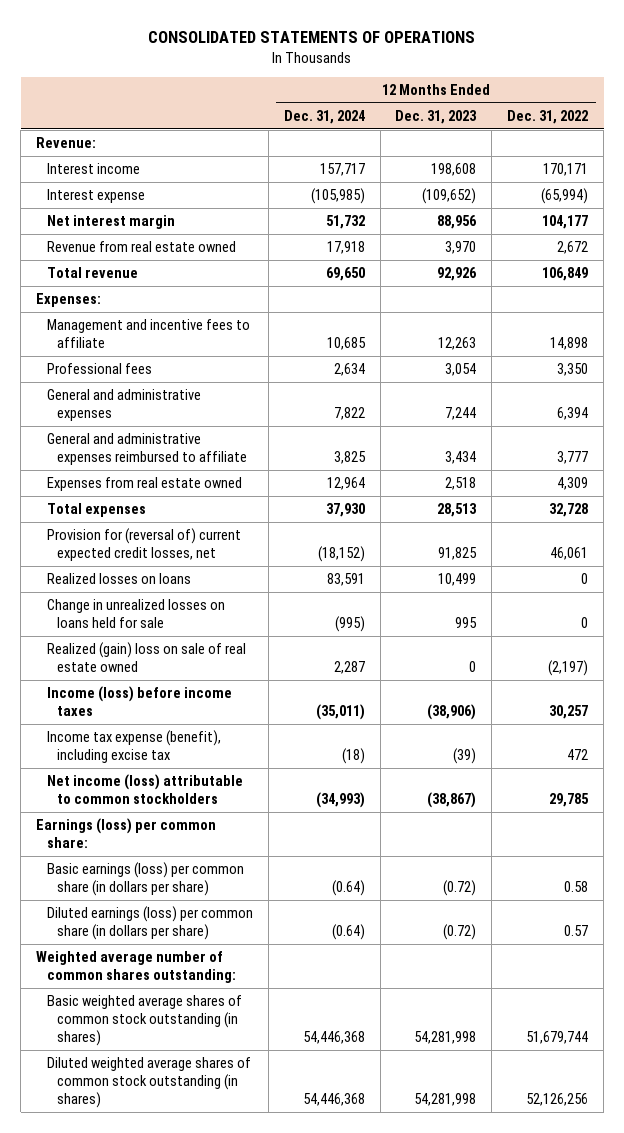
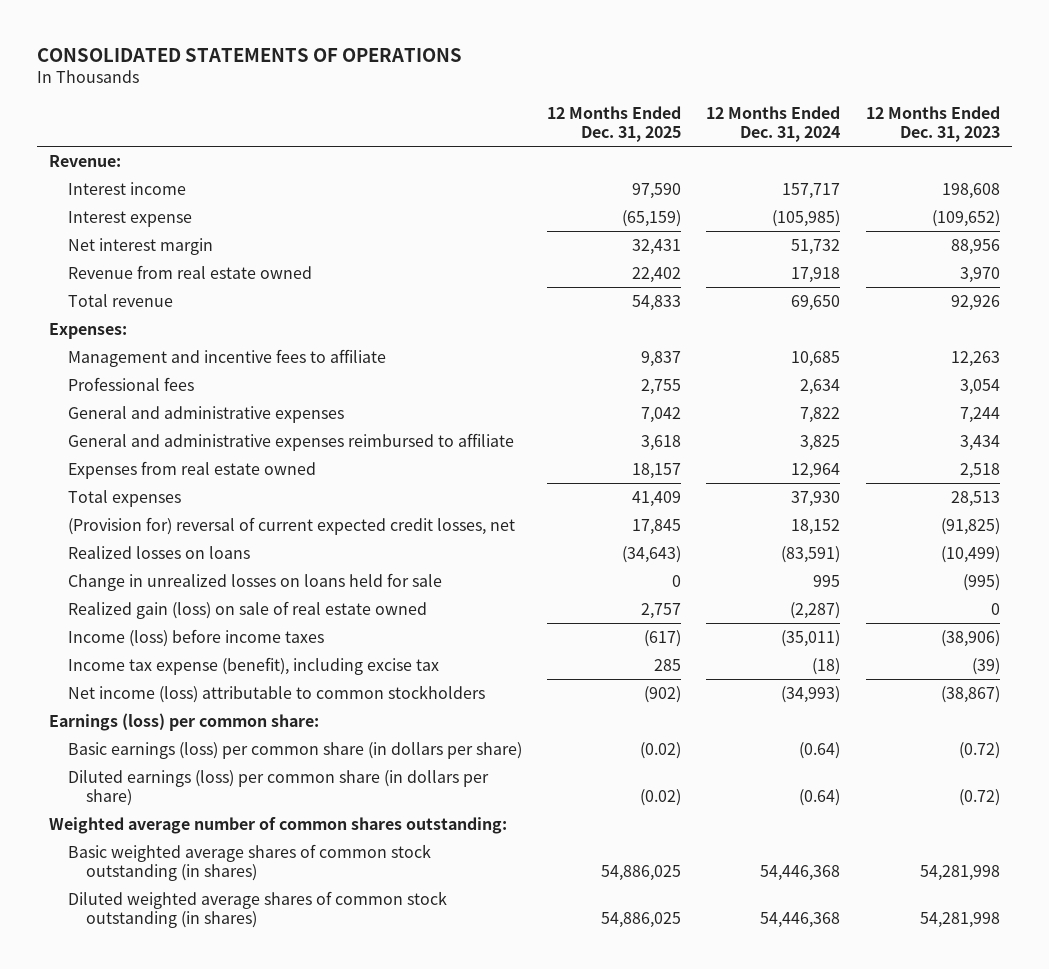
[507,110,589,125] Dec. 31, 2022 -> none
none -> [547,106,682,142] 12 Months Ended Dec. 31, 2025
[46,528,241,562] Provision for (reversal of) current expected credit losses, net -> [67,516,515,535] (Provision for) reversal of current expected credit losses, net
[317,546,365,563] (18,152) -> [791,518,841,535] 18,152
[438,547,478,561] 91,825 -> [940,517,1000,535] (91,825)
[326,573,365,587] 83,591 -> [781,545,841,563] (83,591)
[438,573,477,587] 10,499 -> [940,545,1000,563] (10,499)
[334,616,365,633] (995) -> [813,574,841,587] 995
[455,617,478,629] 995 -> [962,573,1000,591] (995)
[46,642,246,673] Realized (gain) loss on sale of real estate owned -> [67,600,427,619] Realized gain (loss) on sale of real estate owned
[333,661,365,675] 2,287 -> [790,601,841,619] (2,287)

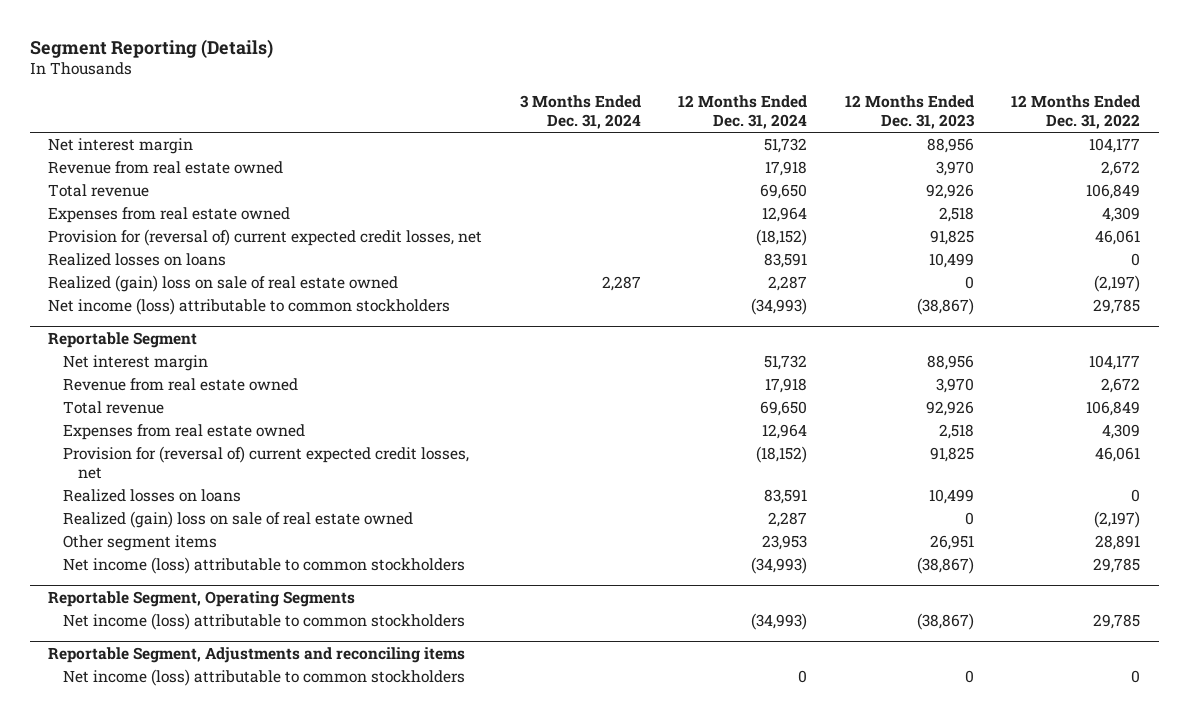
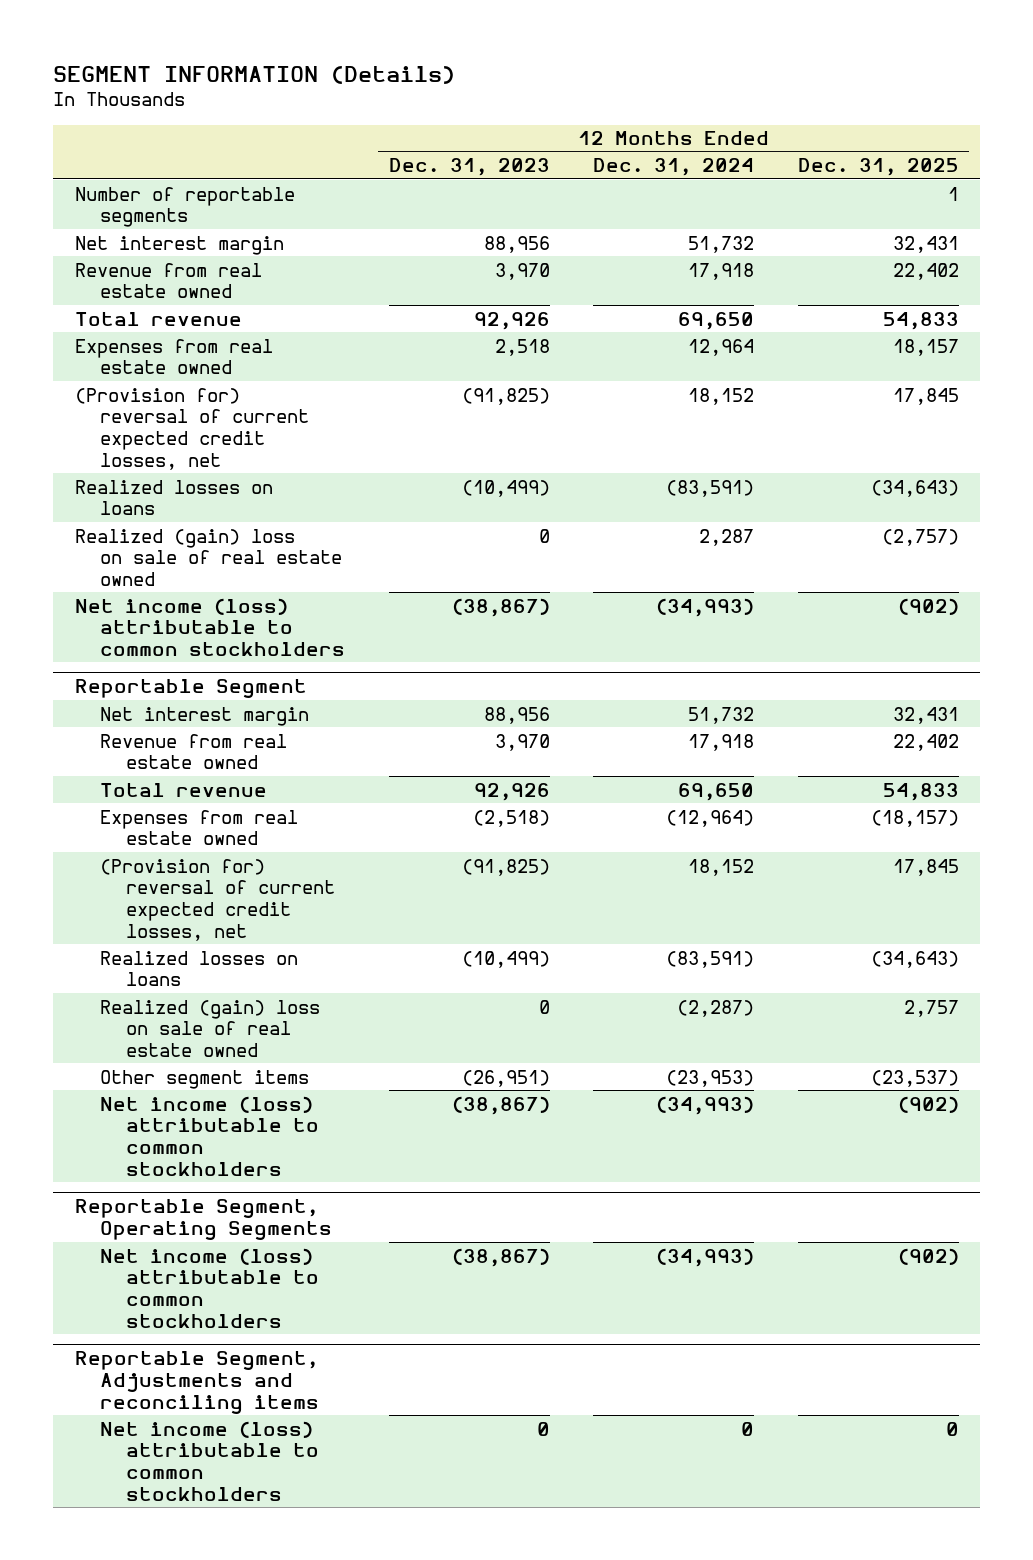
[29,38,273,58] Segment Reporting (Details) -> [53,65,456,84] SEGMENT INFORMATION (Details)
[519,95,641,130] 3 Months Ended Dec. 31, 2024 -> none
[1011,95,1141,130] 12 Months Ended Dec. 31, 2022 -> none
none -> [797,158,959,177] Dec. 31, 2025
none -> [74,186,295,228] Number of reportable segments
[48,229,483,247] Provision for (reversal of) current expected credit losses, net -> [74,387,310,470] (Provision for) reversal of current expected credit losses, net
[756,229,808,247] (18,152) -> [688,387,755,405] 18,152
[929,230,974,246] 91,825 -> [461,387,550,405] (91,825)
[764,253,808,269] 83,591 -> [666,479,755,497] (83,591)
[928,253,974,269] 10,499 -> [461,479,550,497] (10,499)
[762,424,808,440] 12,964 -> [666,809,755,827] (12,964)
[938,424,974,440] 2,518 -> [472,809,550,827] (2,518)
[62,446,469,480] Provision for (reversal of) current expected credit losses, net -> [100,858,336,941] (Provision for) reversal of current expected credit losses, net
[756,446,808,464] (18,152) -> [688,858,755,876] 18,152
[929,447,974,463] 91,825 -> [461,858,550,876] (91,825)
[764,489,808,505] 83,591 -> [666,950,755,968] (83,591)
[928,489,974,505] 10,499 -> [461,950,550,968] (10,499)
[768,512,808,528] 2,287 -> [677,999,755,1017] (2,287)
[762,535,808,551] 23,953 -> [666,1069,755,1087] (23,953)
[929,535,974,551] 26,951 -> [461,1069,550,1087] (26,951)

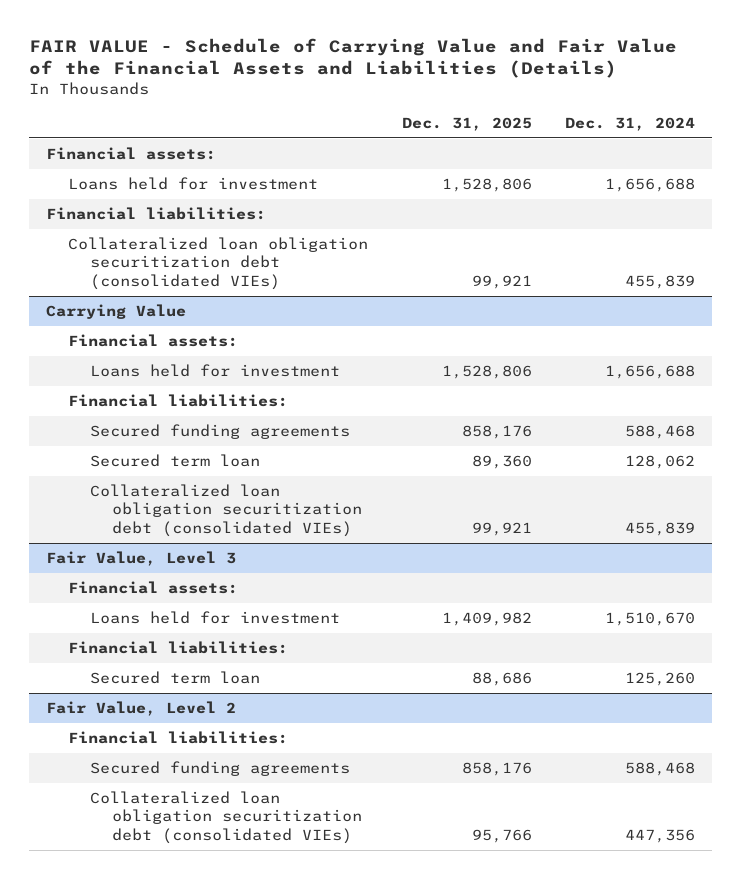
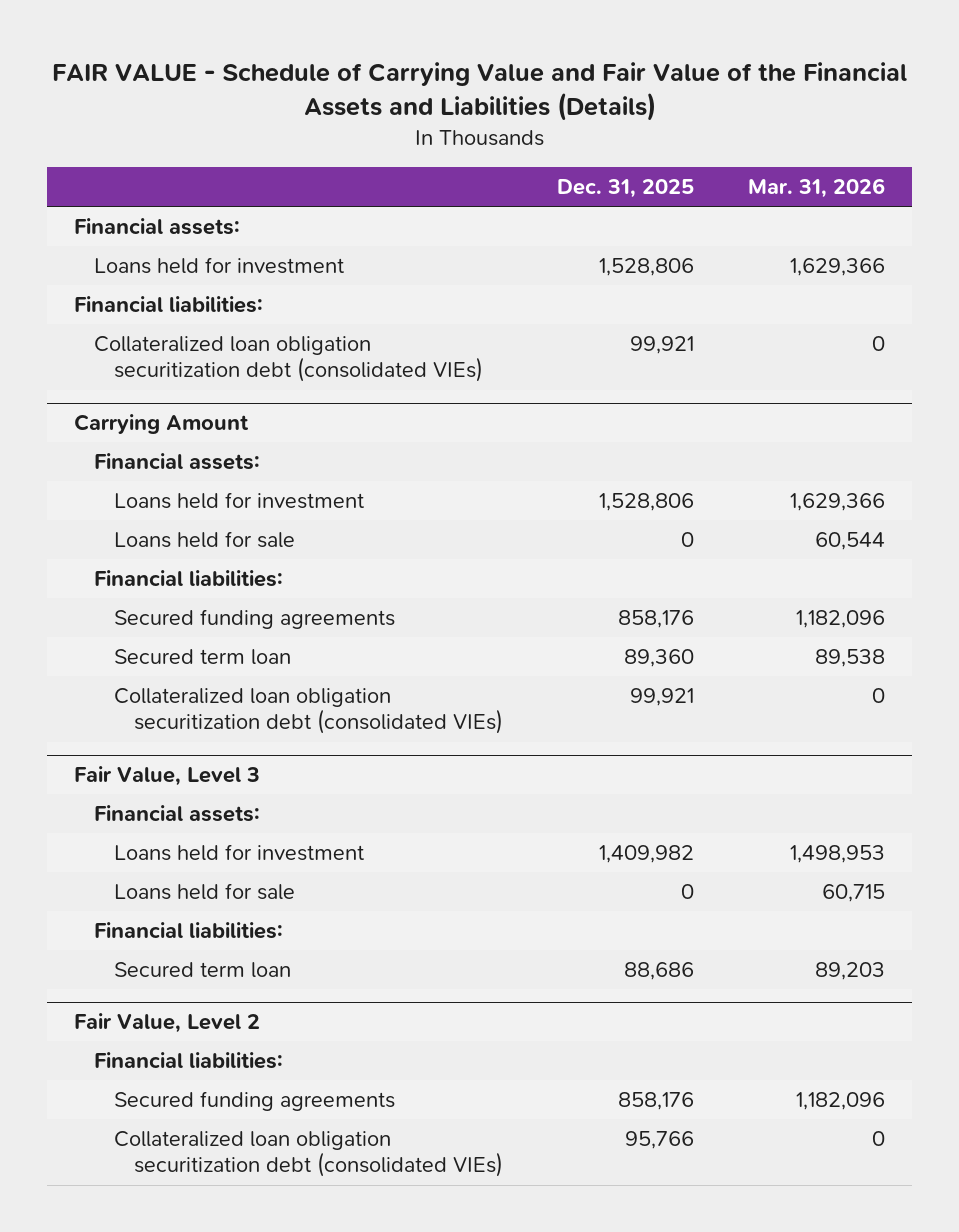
[565,116,696,131] Dec. 31, 2024 -> none
none -> [748,178,886,199] Mar. 31, 2026
[46,303,187,319] Carrying Value -> [74,414,250,435] Carrying Amount
none -> [114,531,296,549] Loans held for sale
none -> [114,883,296,901] Loans held for sale

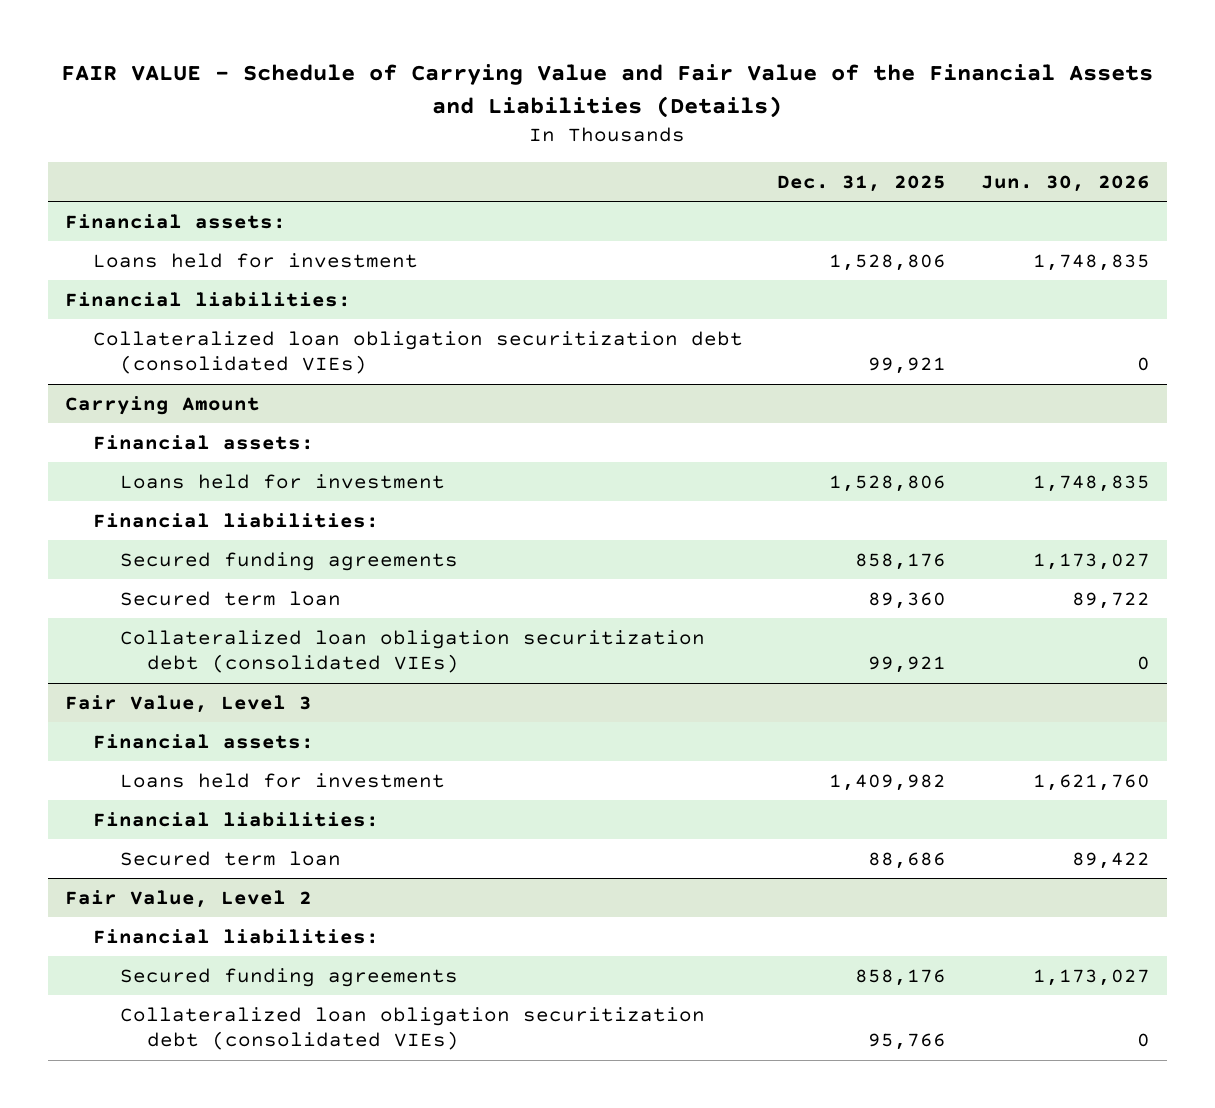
[748,178,886,199] Mar. 31, 2026 -> none
none -> [980,174,1150,192] Jun. 30, 2026
[114,531,296,549] Loans held for sale -> none
[114,883,296,901] Loans held for sale -> none

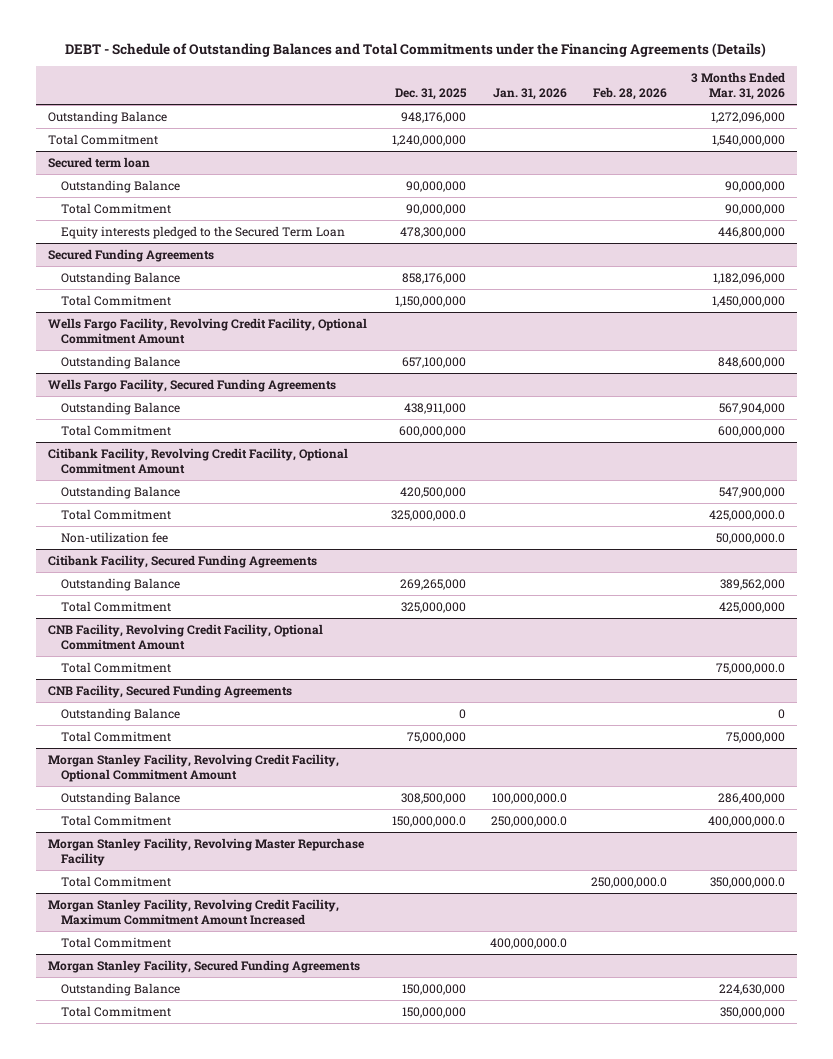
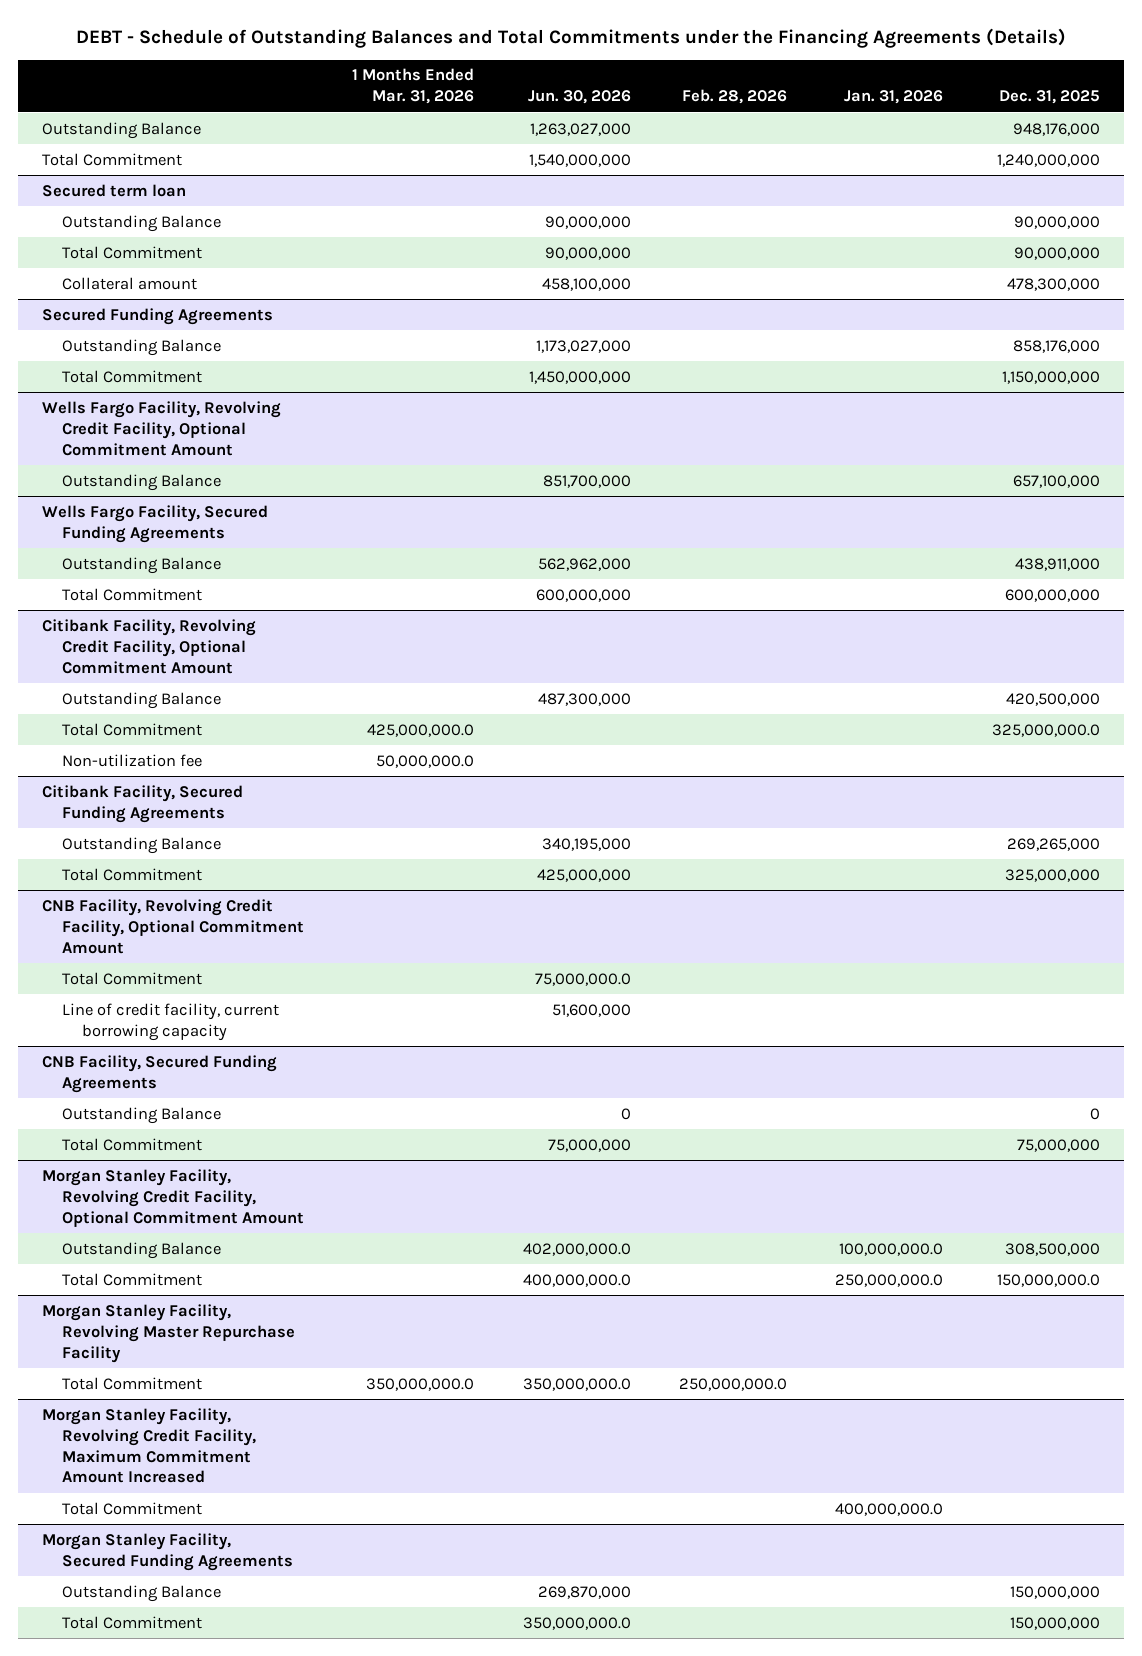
[690,71,785,100] 3 Months Ended Mar. 31, 2026 -> none
none -> [352,68,475,105] 1 Months Ended Mar. 31, 2026
none -> [527,90,631,105] Jun. 30, 2026
[60,225,345,239] Equity interests pledged to the Secured Term Loan -> [62,276,198,290] Collateral amount
none -> [62,1002,280,1041] Line of credit facility, current borrowing capacity

